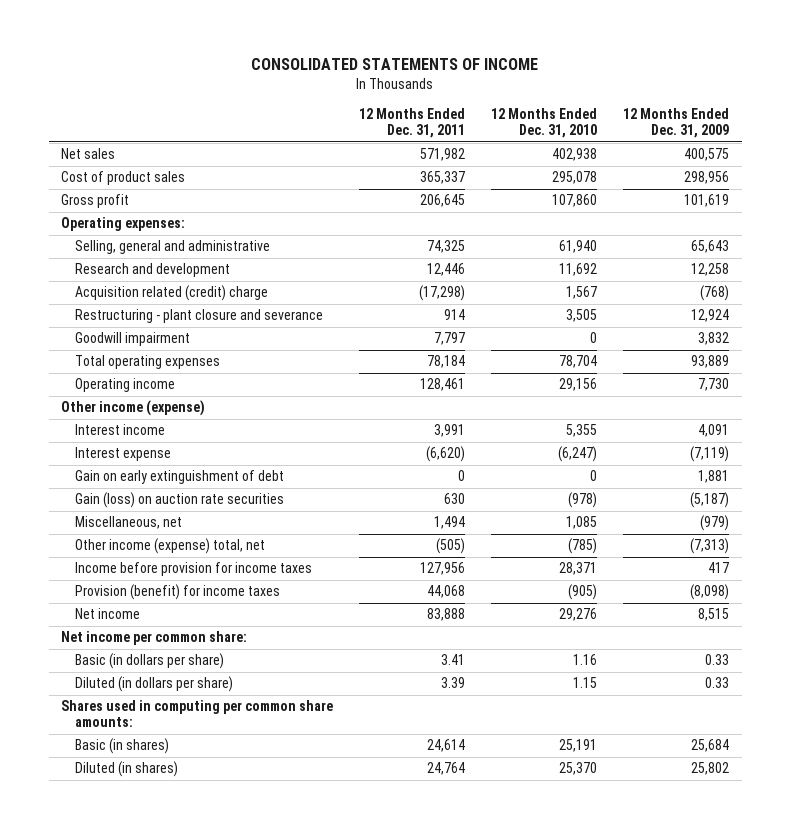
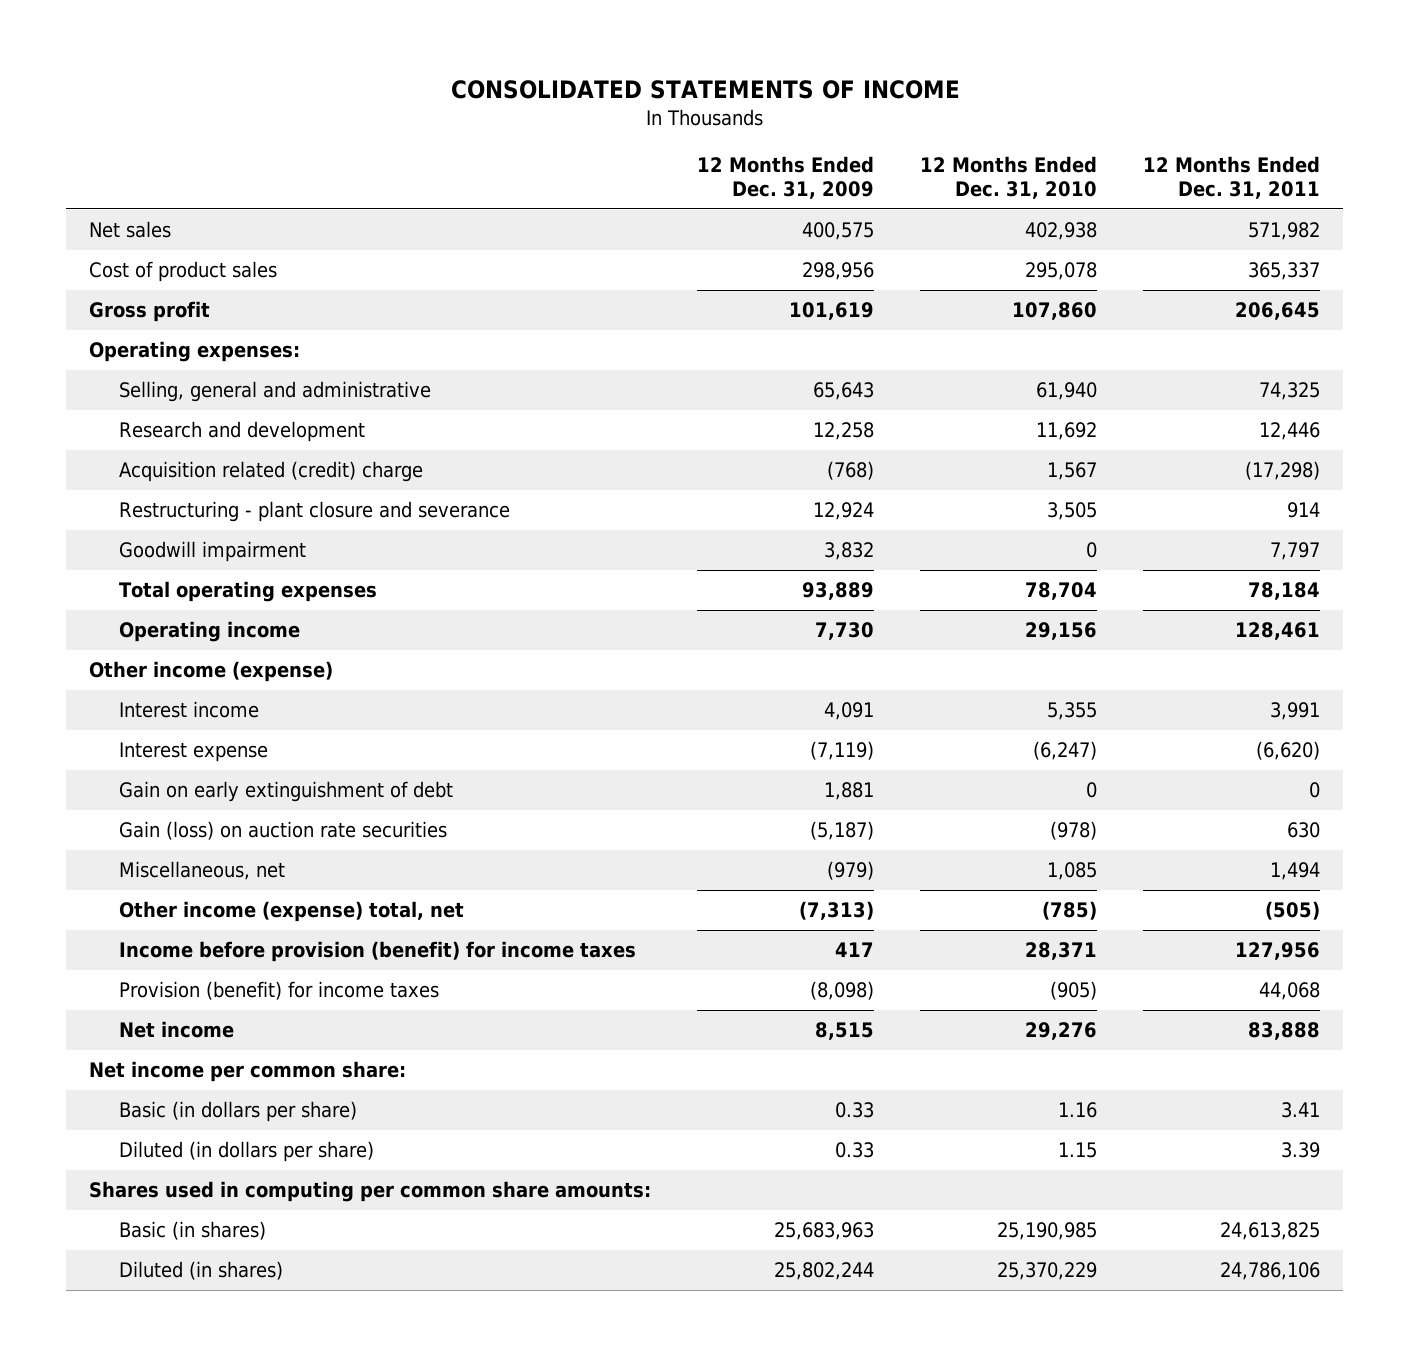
[75,562,313,577] Income before provision for income taxes -> [118,941,636,963] Income before provision (benefit) for income taxes
[427,739,466,753] 24,614 -> [1219,1222,1320,1241] 24,613,825
[558,739,597,753] 25,191 -> [997,1222,1098,1241] 25,190,985
[690,739,729,753] 25,684 -> [774,1222,875,1241] 25,683,963
[427,762,466,776] 24,764 -> [1219,1262,1320,1281] 24,786,106
[558,762,597,776] 25,370 -> [997,1262,1098,1281] 25,370,229
[690,762,729,776] 25,802 -> [774,1262,875,1281] 25,802,244

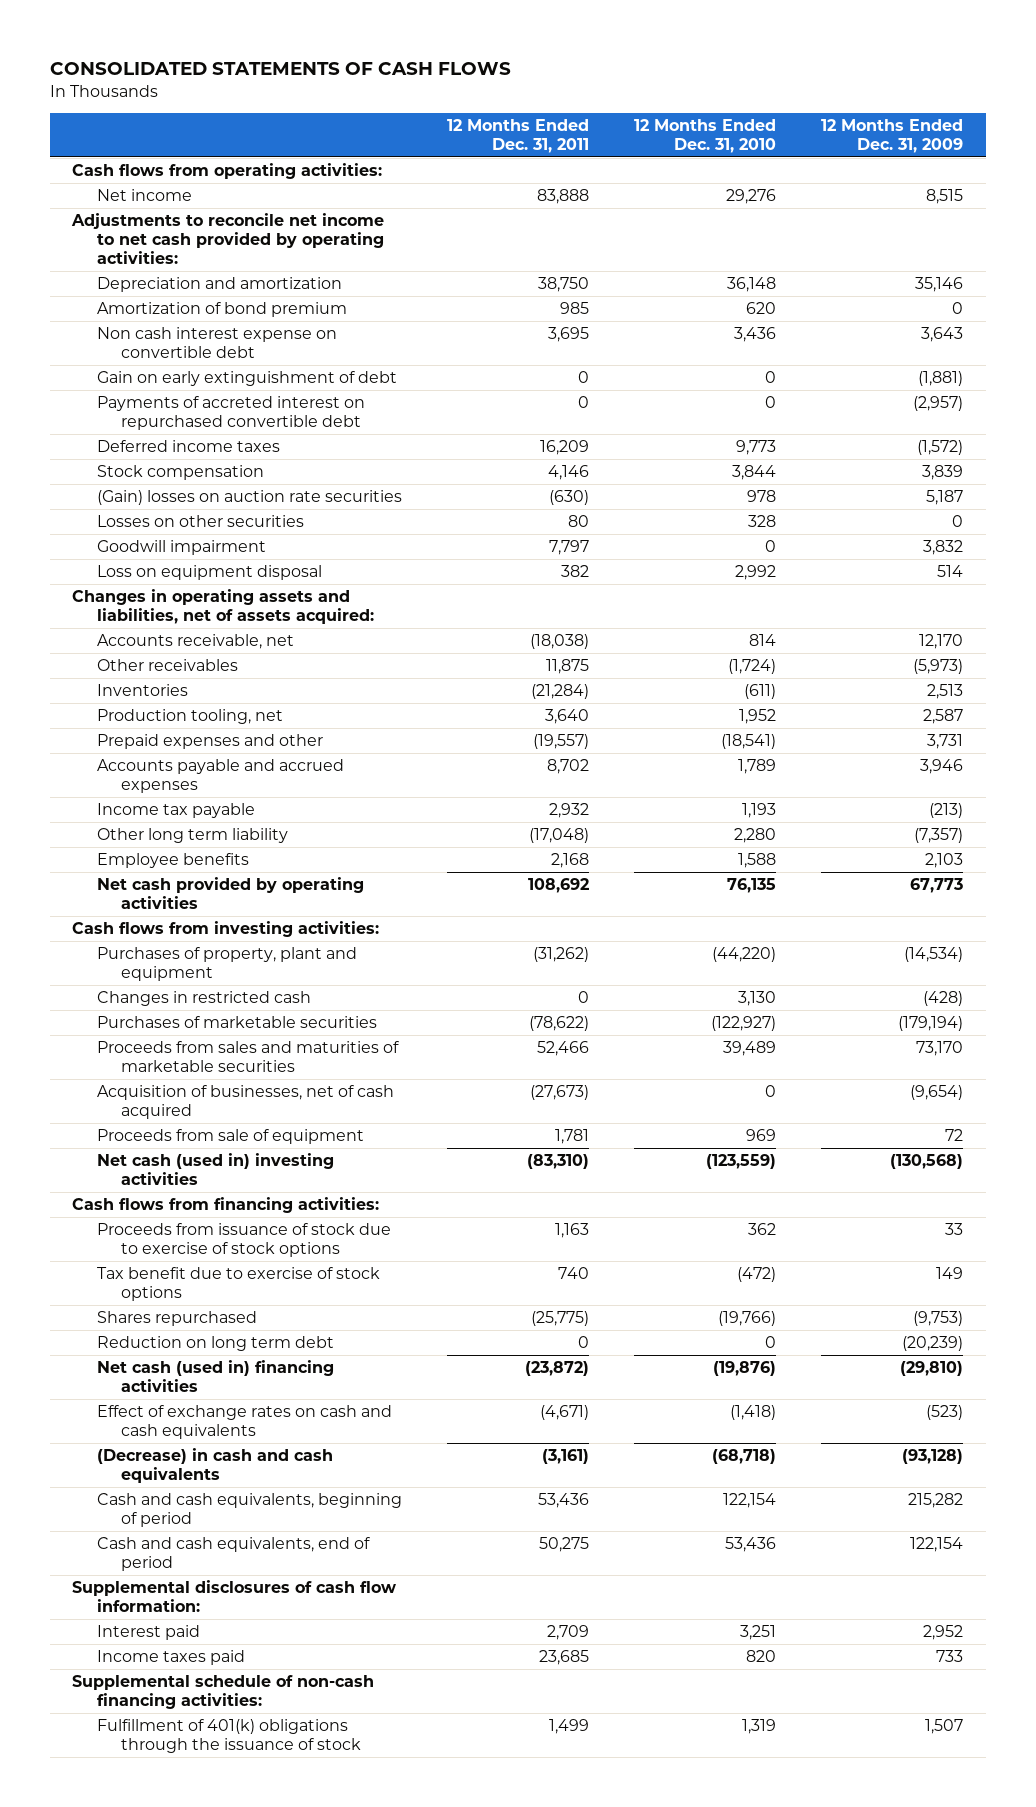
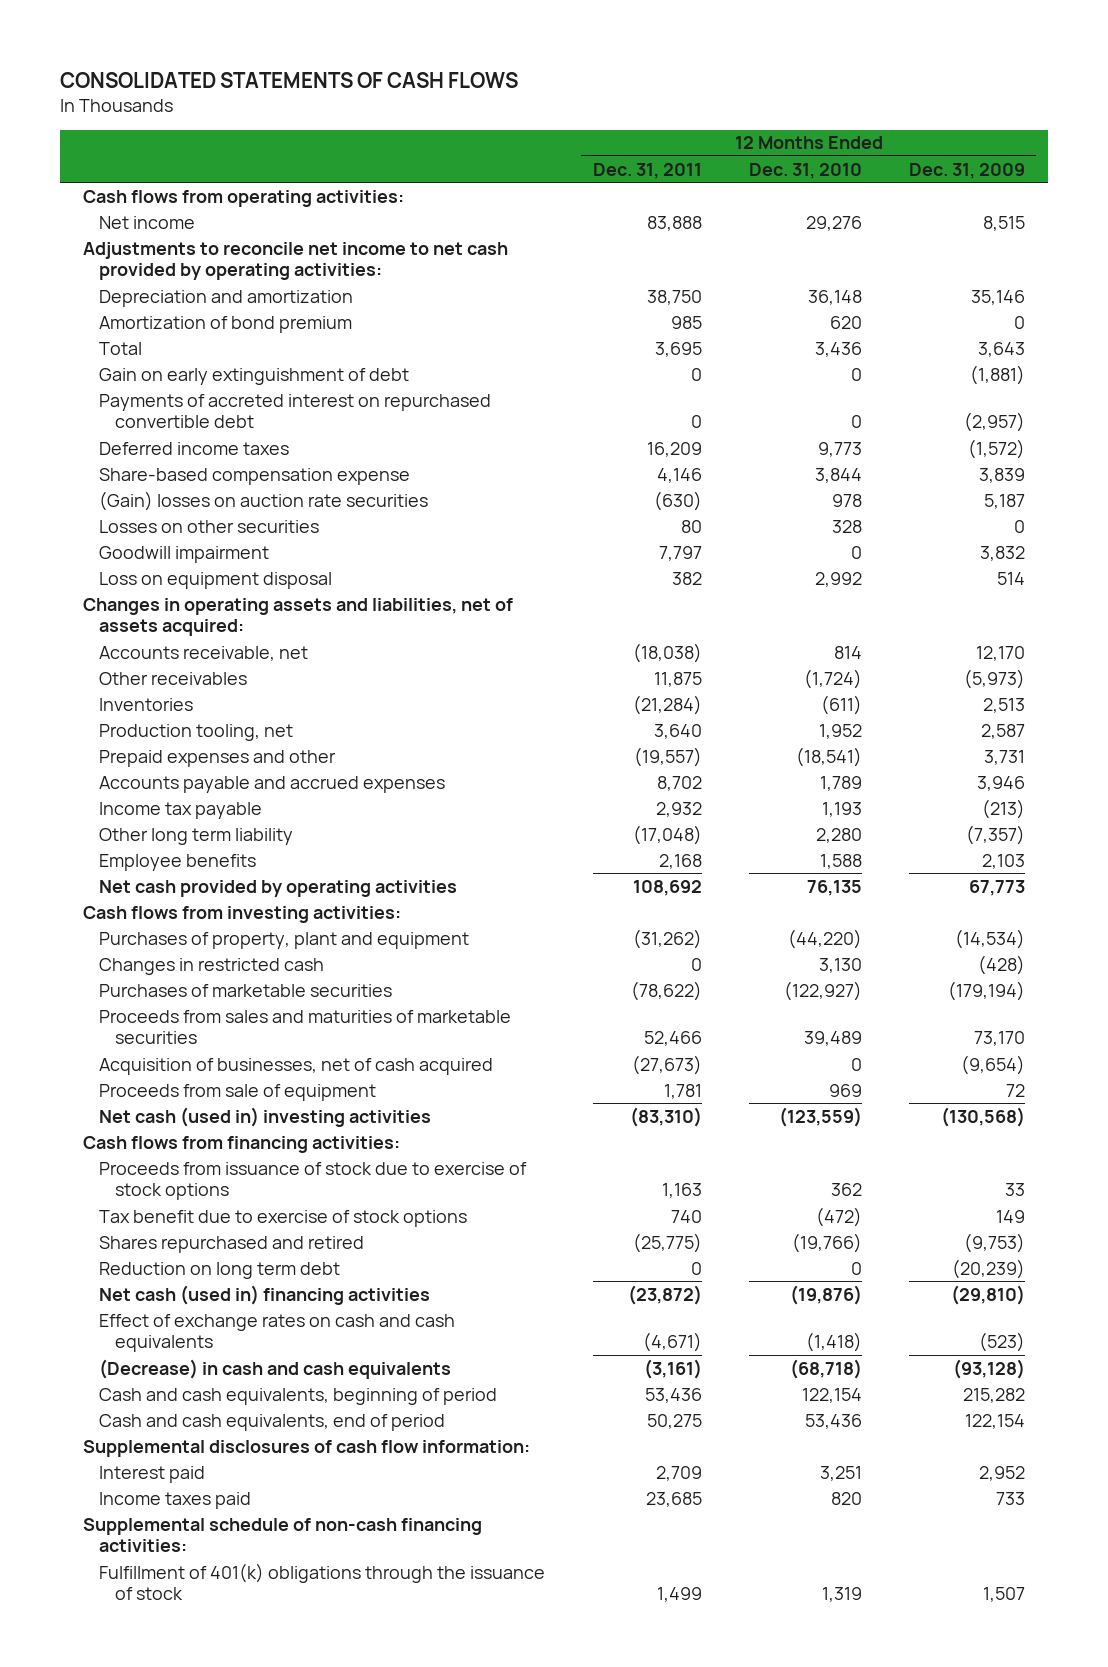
[96,326,337,359] Non cash interest expense on convertible debt -> [99,341,143,355] Total
[96,464,264,480] Stock compensation -> [99,467,411,485] Share-based compensation expense
[96,1310,257,1326] Shares repurchased -> [99,1235,365,1253] Shares repurchased and retired

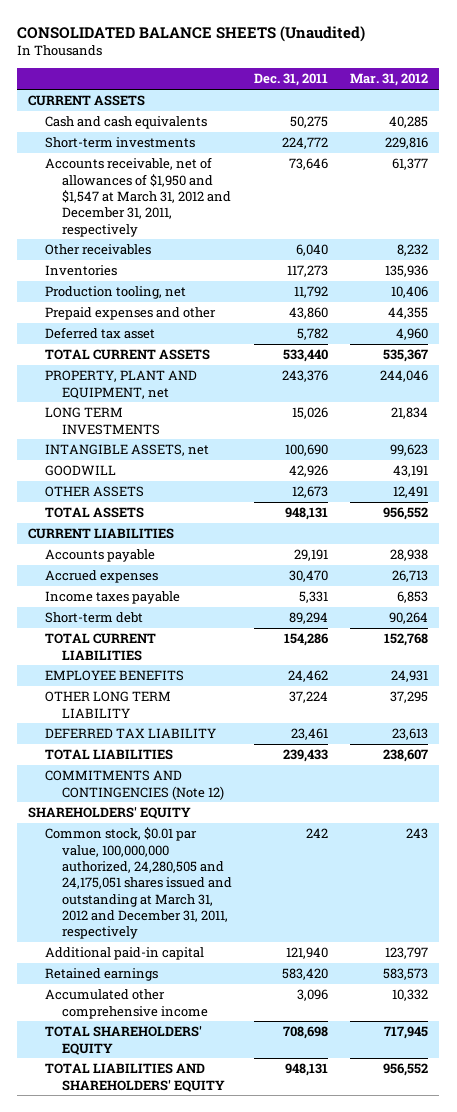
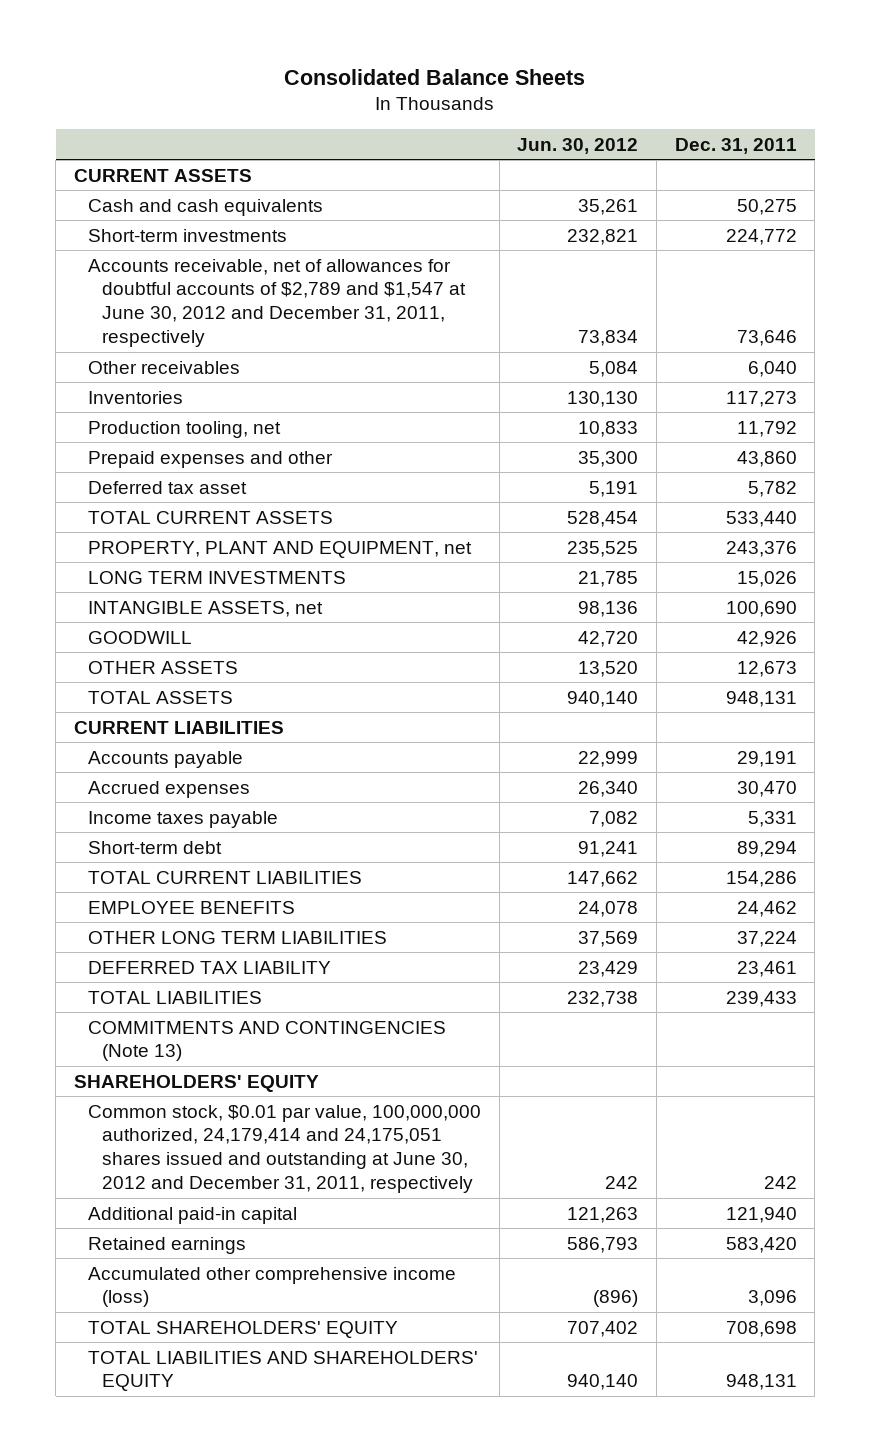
[17,25,366,42] CONSOLIDATED BALANCE SHEETS (Unaudited) -> [284,68,586,85] Consolidated Balance Sheets
[350,73,429,87] Mar. 31, 2012 -> none
none -> [517,137,639,154] Jun. 30, 2012
[45,157,232,237] Accounts receivable, net of allowances of $1,950 and $1,547 at March 31, 2012 and December 31, 2011, respectively -> [87,258,466,348] Accounts receivable, net of allowances for doubtful accounts of $2,789 and $1,547 at June 30, 2012 and December 31, 2011, respectively
[45,691,172,718] OTHER LONG TERM LIABILITY -> [87,930,387,944] OTHER LONG TERM LIABILITIES
[45,770,225,800] COMMITMENTS AND CONTINGENCIES (Note 12) -> [87,1020,446,1062] COMMITMENTS AND CONTINGENCIES (Note 13)
[45,827,233,940] Common stock, $0.01 par value, 100,000,000 authorized, 24,280,505 and 24,175,051 shares issued and outstanding at March 31, 2012 and December 31, 2011, respectively -> [87,1104,481,1194] Common stock, $0.01 par value, 100,000,000 authorized, 24,179,414 and 24,175,051 shares issued and outstanding at June 30, 2012 and December 31, 2011, respectively
[45,989,209,1019] Accumulated other comprehensive income -> [87,1266,456,1308] Accumulated other comprehensive income (loss)

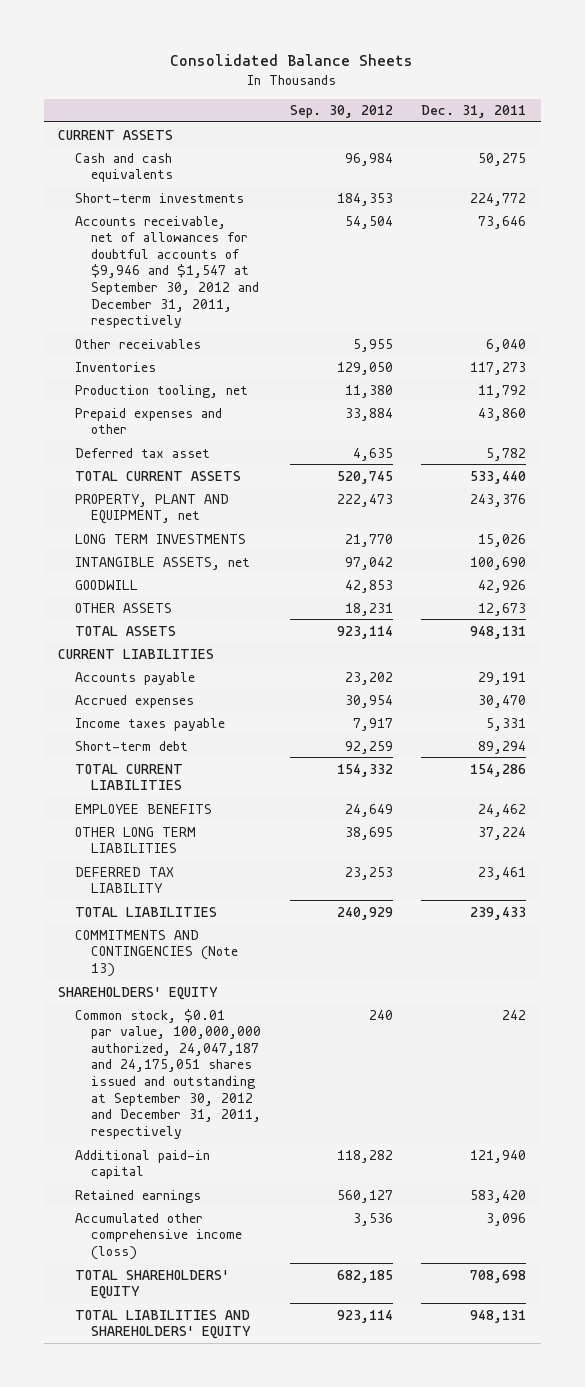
[517,137,639,154] Jun. 30, 2012 -> none
none -> [289,105,393,119] Sep. 30, 2012
[87,258,466,348] Accounts receivable, net of allowances for doubtful accounts of $2,789 and $1,547 at June 30, 2012 and December 31, 2011, respectively -> [74,215,259,329] Accounts receivable, net of allowances for doubtful accounts of $9,946 and $1,547 at September 30, 2012 and December 31, 2011, respectively
[87,1104,481,1194] Common stock, $0.01 par value, 100,000,000 authorized, 24,179,414 and 24,175,051 shares issued and outstanding at June 30, 2012 and December 31, 2011, respectively -> [74,1008,261,1139] Common stock, $0.01 par value, 100,000,000 authorized, 24,047,187 and 24,175,051 shares issued and outstanding at September 30, 2012 and December 31, 2011, respectively

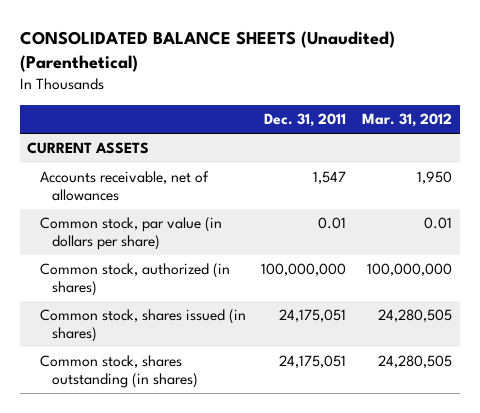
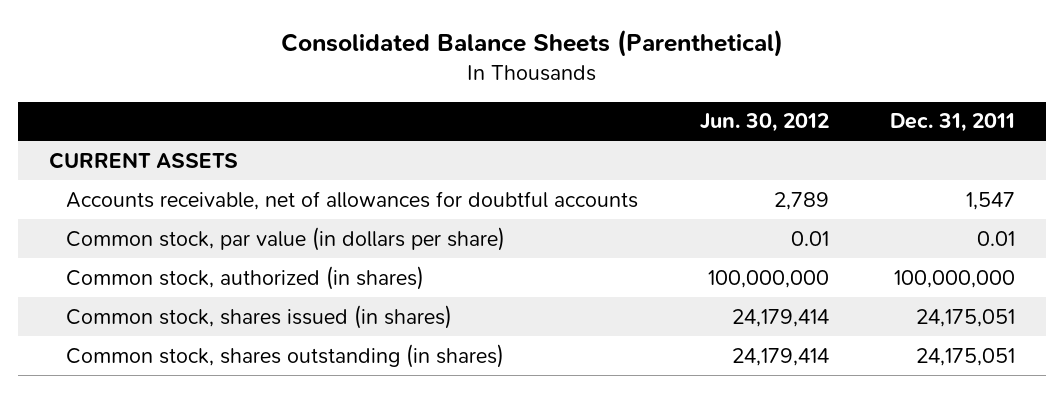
[19,30,395,72] CONSOLIDATED BALANCE SHEETS (Unaudited) (Parenthetical) -> [281,29,784,58] Consolidated Balance Sheets (Parenthetical)
[362,112,453,127] Mar. 31, 2012 -> none
none -> [699,113,829,133] Jun. 30, 2012
[39,171,209,202] Accounts receivable, net of allowances -> [65,190,638,210] Accounts receivable, net of allowances for doubtful accounts

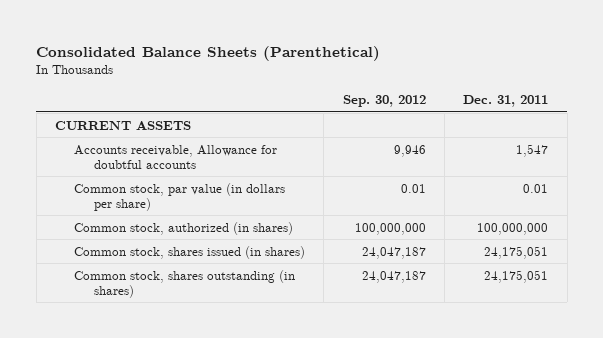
[699,113,829,133] Jun. 30, 2012 -> none
none -> [342,94,426,107] Sep. 30, 2012
[65,190,638,210] Accounts receivable, net of allowances for doubtful accounts -> [74,144,278,169] Accounts receivable, Allowance for doubtful accounts

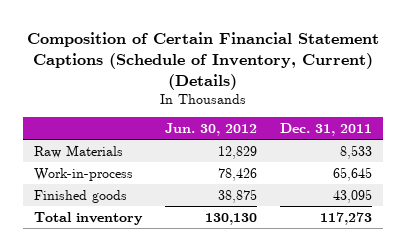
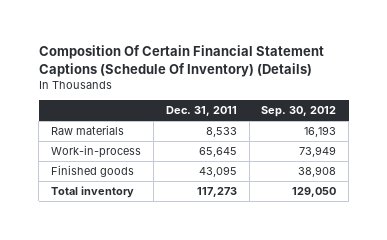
[26,31,379,90] Composition of Certain Financial Statement Captions (Schedule of Inventory, Current) (Details) -> [38,45,324,77] Composition Of Certain Financial Statement Captions (Schedule Of Inventory) (Details)
[164,122,257,136] Jun. 30, 2012 -> none
none -> [261,106,337,118] Sep. 30, 2012
[34,144,124,158] Raw Materials -> [51,125,125,136] Raw materials

